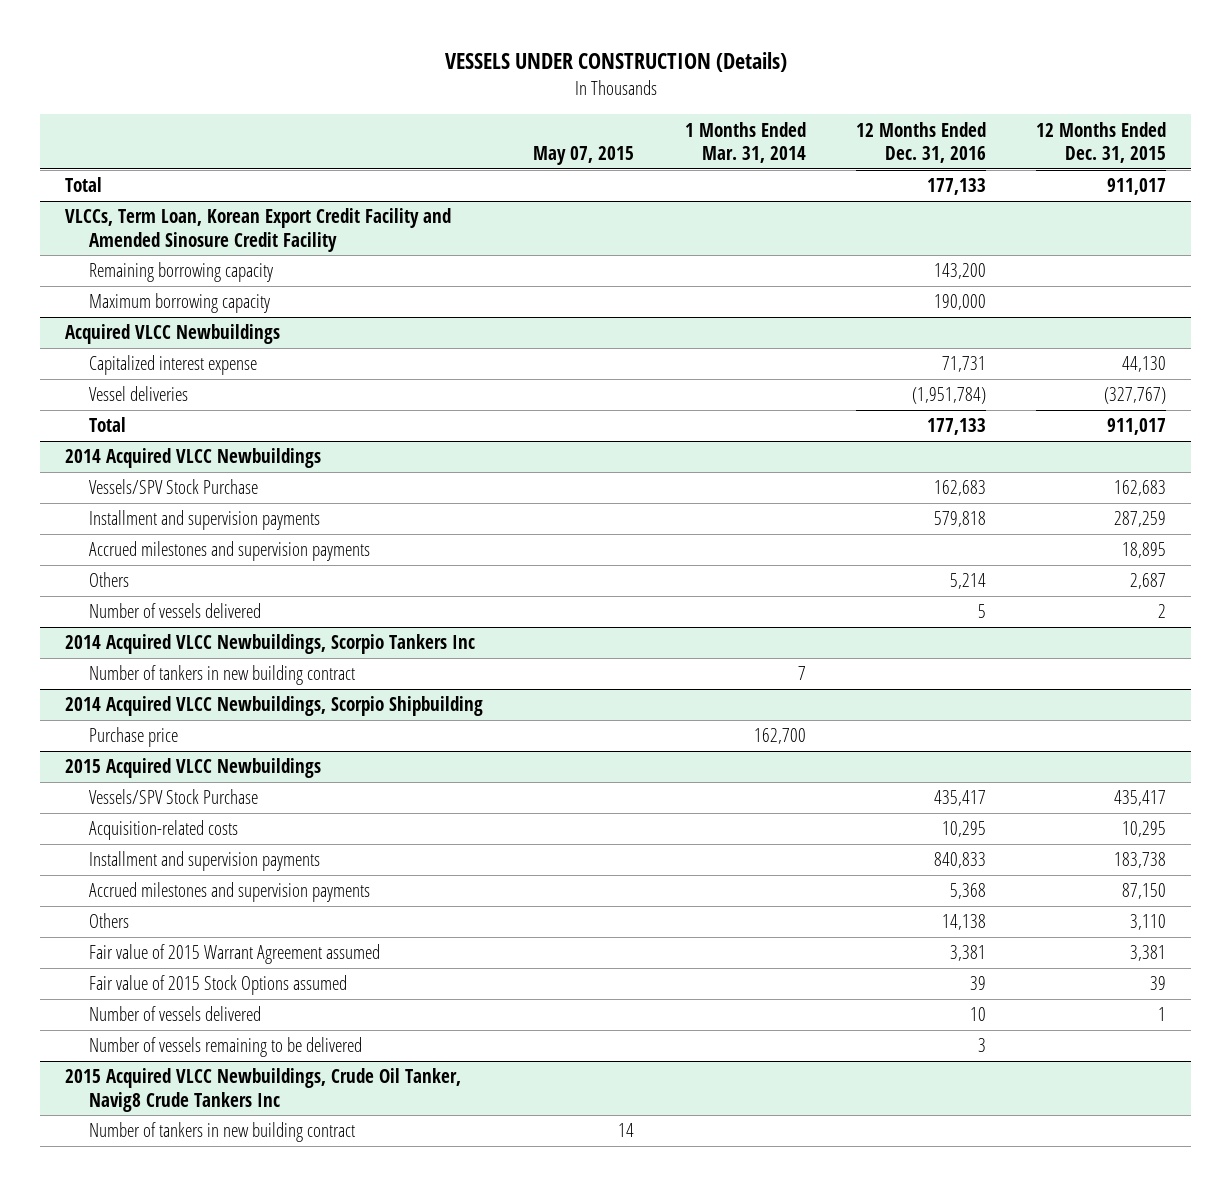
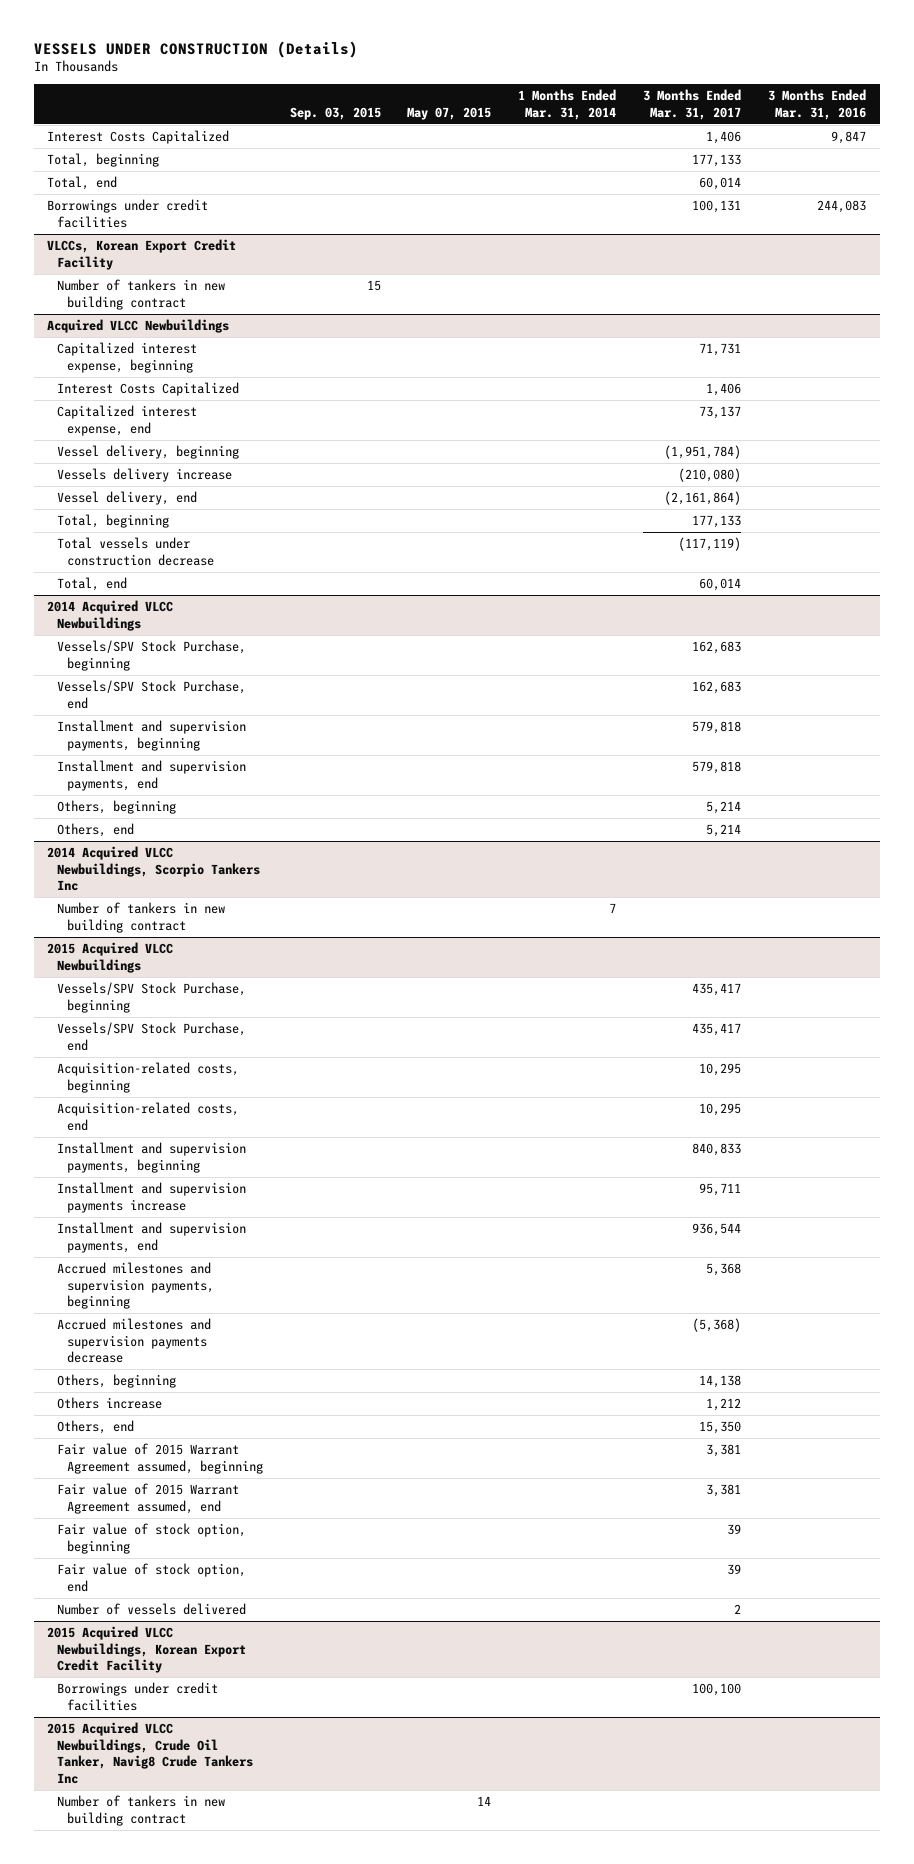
[855,121,986,164] 12 Months Ended Dec. 31, 2016 -> none
[1036,121,1167,164] 12 Months Ended Dec. 31, 2015 -> none
none -> [289,106,381,120] Sep. 03, 2015
none -> [643,89,742,120] 3 Months Ended Mar. 31, 2017
none -> [768,89,867,120] 3 Months Ended Mar. 31, 2016
[88,262,273,283] Remaining borrowing capacity -> none
[88,293,270,314] Maximum borrowing capacity -> none
none -> [47,130,230,145] Interest Costs Capitalized
[64,177,102,193] Total -> [47,153,160,168] Total, beginning
none -> [47,176,118,191] Total, end
none -> [47,199,209,228] Borrowings under credit facilities
[64,208,451,252] VLCCs, Term Loan, Korean Export Credit Facility and Amended Sinosure Credit Facility -> [47,239,237,270] VLCCs, Korean Export Credit Facility
none -> [57,279,226,310] Number of tankers in new building contract
[88,355,257,376] Capitalized interest expense -> [57,342,198,373] Capitalized interest expense, beginning
none -> [57,382,240,397] Interest Costs Capitalized
none -> [57,405,198,436] Capitalized interest expense, end
[88,386,188,402] Vessel deliveries -> [57,445,240,460] Vessel delivery, beginning
none -> [57,468,233,483] Vessels delivery increase
none -> [57,491,198,506] Vessel delivery, end
[88,417,126,433] Total -> [57,514,170,529] Total, beginning
none -> [57,537,214,566] Total vessels under construction decrease
none -> [57,577,128,592] Total, end
[88,541,370,562] Accrued milestones and supervision payments -> none
[88,603,261,619] Number of vessels delivered -> none
[88,479,258,495] Vessels/SPV Stock Purchase -> [57,640,247,671] Vessels/SPV Stock Purchase, beginning
none -> [57,680,247,709] Vessels/SPV Stock Purchase, end
[88,510,320,531] Installment and supervision payments -> [57,720,247,751] Installment and supervision payments, beginning
none -> [57,760,247,791] Installment and supervision payments, end
[88,572,129,588] Others -> [57,800,177,815] Others, beginning
none -> [57,823,135,838] Others, end
[64,696,483,717] 2014 Acquired VLCC Newbuildings, Scorpio Shipbuilding -> none
[88,727,178,748] Purchase price -> none
[88,789,258,805] Vessels/SPV Stock Purchase -> [57,982,247,1013] Vessels/SPV Stock Purchase, beginning
none -> [57,1022,247,1051] Vessels/SPV Stock Purchase, end
[88,820,238,841] Acquisition-related costs -> [57,1062,240,1093] Acquisition-related costs, beginning
none -> [57,1102,240,1131] Acquisition-related costs, end
[88,851,320,872] Installment and supervision payments -> [57,1142,247,1173] Installment and supervision payments, beginning
none -> [57,1182,247,1213] Installment and supervision payments increase
none -> [57,1222,247,1253] Installment and supervision payments, end
[88,882,370,903] Accrued milestones and supervision payments -> [57,1262,214,1310] Accrued milestones and supervision payments, beginning
none -> [57,1318,212,1364] Accrued milestones and supervision payments decrease
[88,913,129,929] Others -> [57,1374,177,1389] Others, beginning
none -> [57,1397,163,1410] Others increase
none -> [57,1420,135,1435] Others, end
[88,944,380,965] Fair value of 2015 Warrant Agreement assumed -> [57,1443,263,1474] Fair value of 2015 Warrant Agreement assumed, beginning
none -> [57,1483,240,1514] Fair value of 2015 Warrant Agreement assumed, end
[88,975,347,996] Fair value of 2015 Stock Options assumed -> [57,1523,247,1554] Fair value of stock option, beginning
none -> [57,1563,247,1592] Fair value of stock option, end
[88,1037,362,1058] Number of vessels remaining to be delivered -> none
none -> [47,1626,247,1674] 2015 Acquired VLCC Newbuildings, Korean Export Credit Facility
none -> [57,1682,219,1711] Borrowings under credit facilities

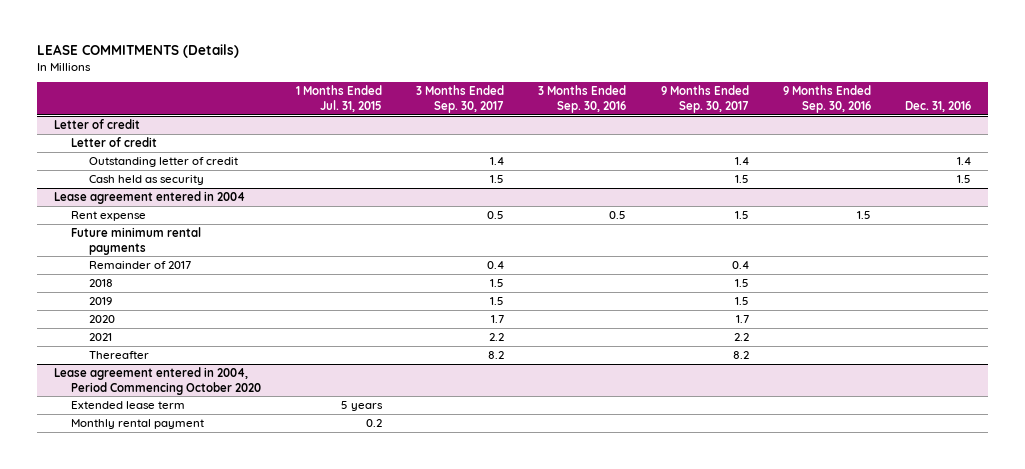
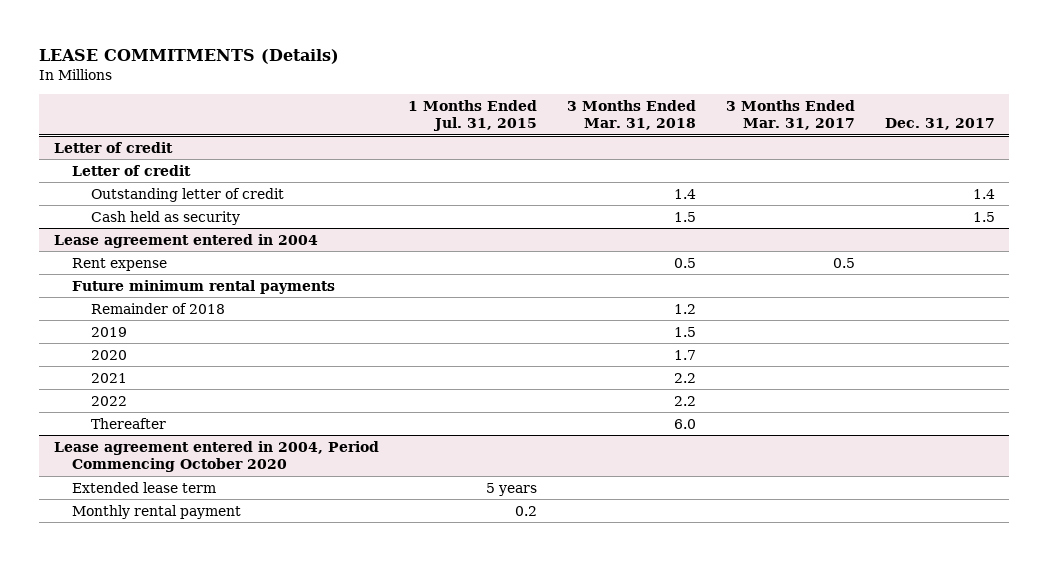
[415,85,504,113] 3 Months Ended Sep. 30, 2017 -> none
[538,85,627,113] 3 Months Ended Sep. 30, 2016 -> none
[660,85,749,113] 9 Months Ended Sep. 30, 2017 -> none
[782,85,871,113] 9 Months Ended Sep. 30, 2016 -> none
[905,100,972,112] Dec. 31, 2016 -> none
none -> [567,99,697,131] 3 Months Ended Mar. 31, 2018
none -> [725,99,855,131] 3 Months Ended Mar. 31, 2017
none -> [884,118,995,131] Dec. 31, 2017
[88,278,113,287] 2018 -> none
[88,260,191,269] Remainder of 2017 -> [91,302,226,314] Remainder of 2018
none -> [91,395,128,406] 2022

